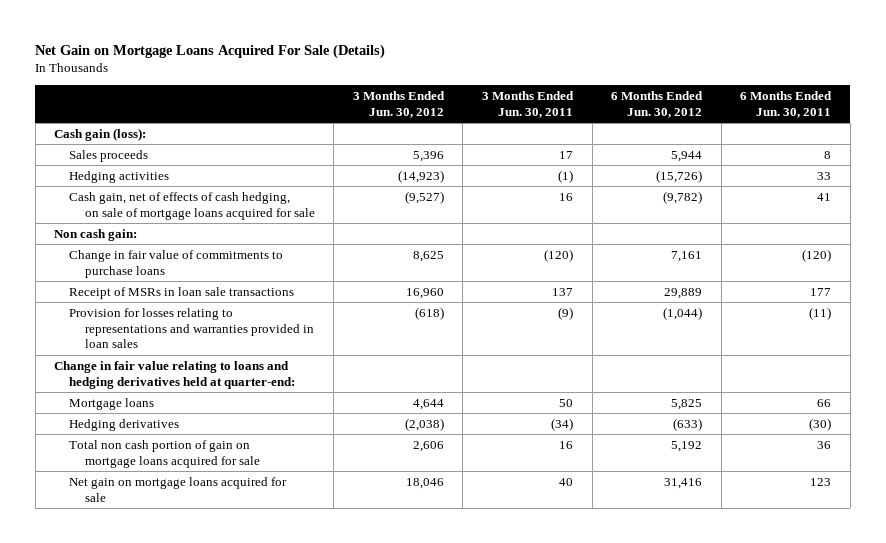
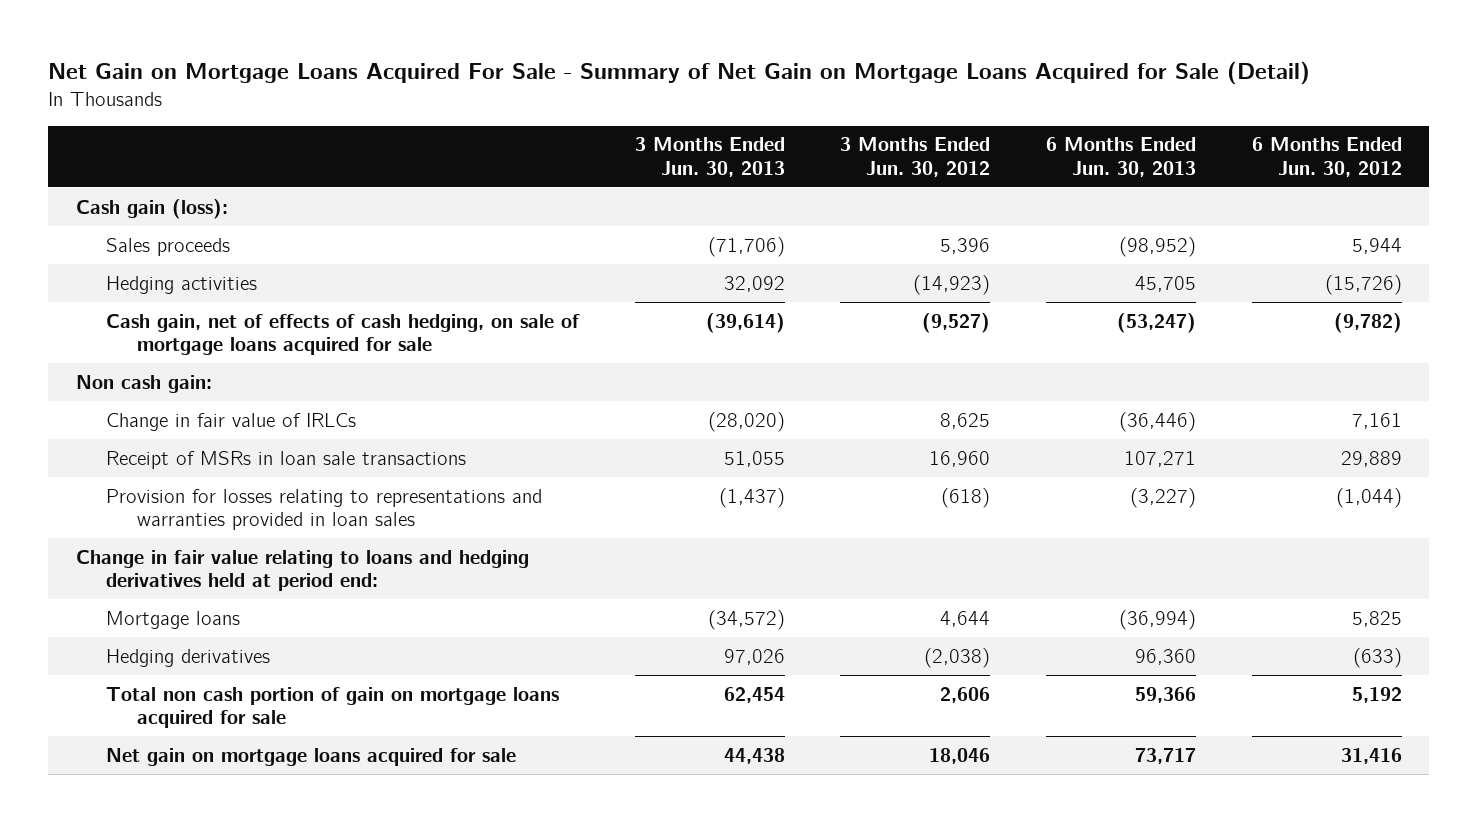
[35,43,386,59] Net Gain on Mortgage Loans Acquired For Sale (Details) -> [47,60,1310,85] Net Gain on Mortgage Loans Acquired For Sale - Summary of Net Gain on Mortgage Loans Acquired for Sale (Detail)
[481,90,574,118] 3 Months Ended Jun. 30, 2011 -> none
[740,90,833,118] 6 Months Ended Jun. 30, 2011 -> none
none -> [634,137,785,177] 3 Months Ended Jun. 30, 2013
none -> [1045,137,1196,177] 6 Months Ended Jun. 30, 2013
[69,249,284,278] Change in fair value of commitments to purchase loans -> [106,412,357,431] Change in fair value of IRLCs
[54,360,296,389] Change in fair value relating to loans and hedging derivatives held at quarter-end: -> [75,549,529,592] Change in fair value relating to loans and hedging derivatives held at period end:

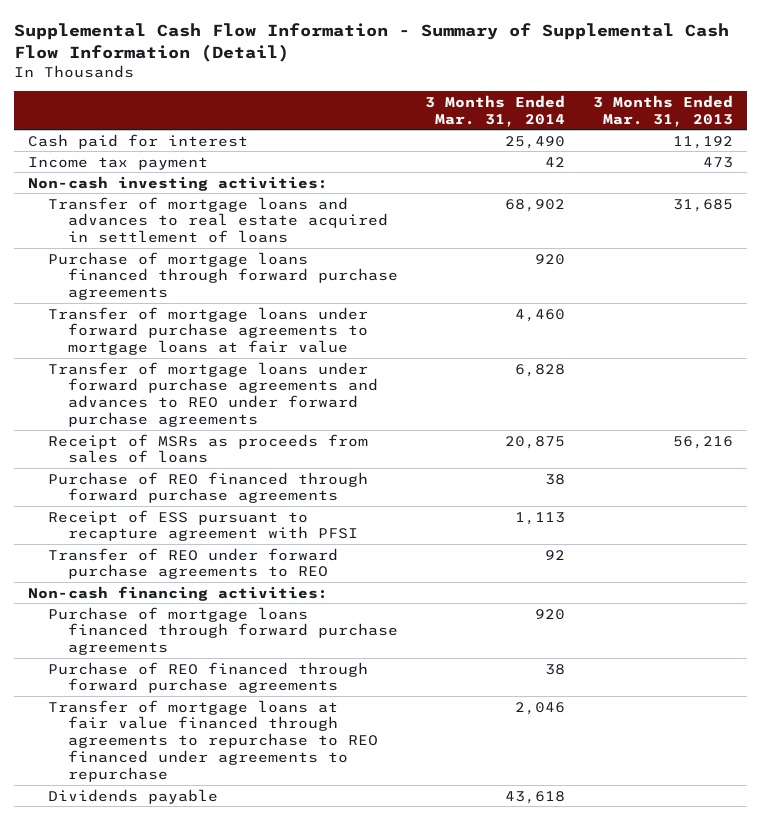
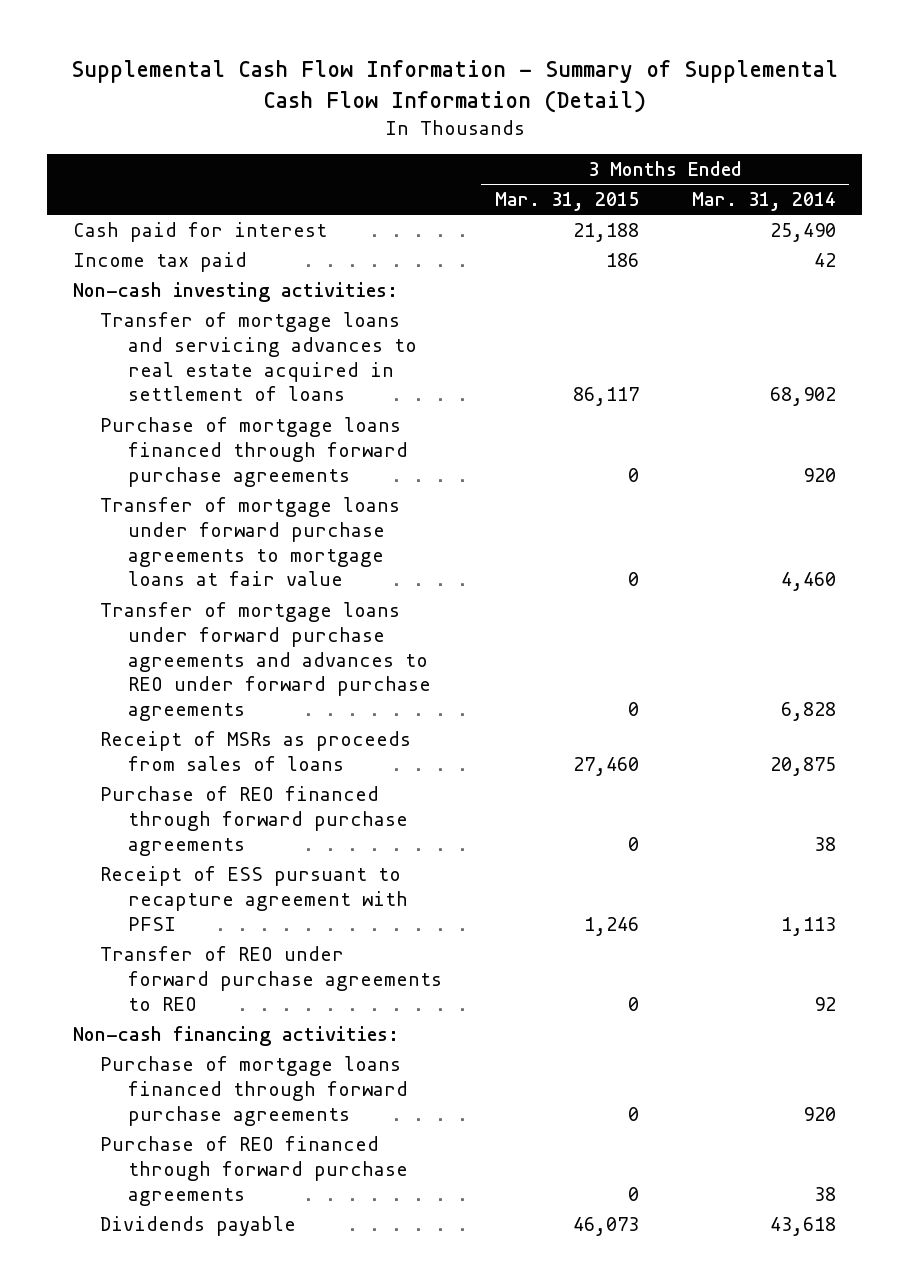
[592,94,733,127] 3 Months Ended Mar. 31, 2013 -> none
none -> [494,192,639,212] Mar. 31, 2015
[28,156,209,170] Income tax payment -> [73,251,248,272] Income tax paid
[47,196,388,244] Transfer of mortgage loans and advances to real estate acquired in settlement of loans -> [100,311,417,402] Transfer of mortgage loans and servicing advances to real estate acquired in settlement of loans
[47,699,378,782] Transfer of mortgage loans at fair value financed through agreements to repurchase to REO financed under agreements to repurchase -> none

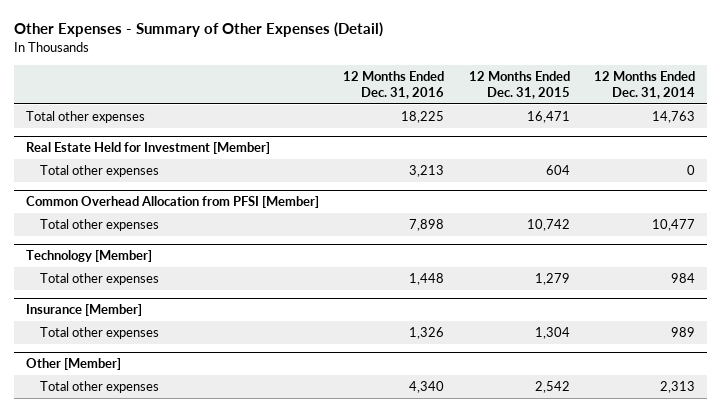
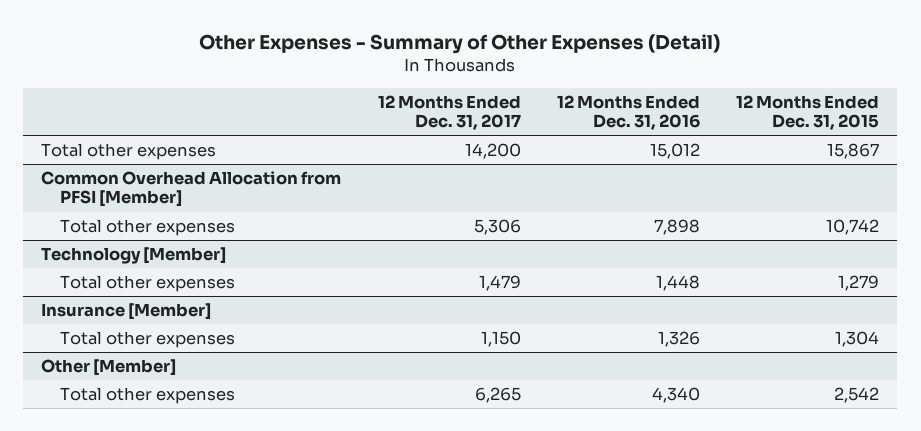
[593,70,695,99] 12 Months Ended Dec. 31, 2014 -> none
none -> [377,95,521,131] 12 Months Ended Dec. 31, 2017
[26,142,271,155] Real Estate Held for Investment [Member] -> none
[39,165,159,178] Total other expenses -> none
[401,111,445,124] 18,225 -> [649,143,700,160] 15,012
[526,111,570,124] 16,471 -> [827,143,880,160] 15,867

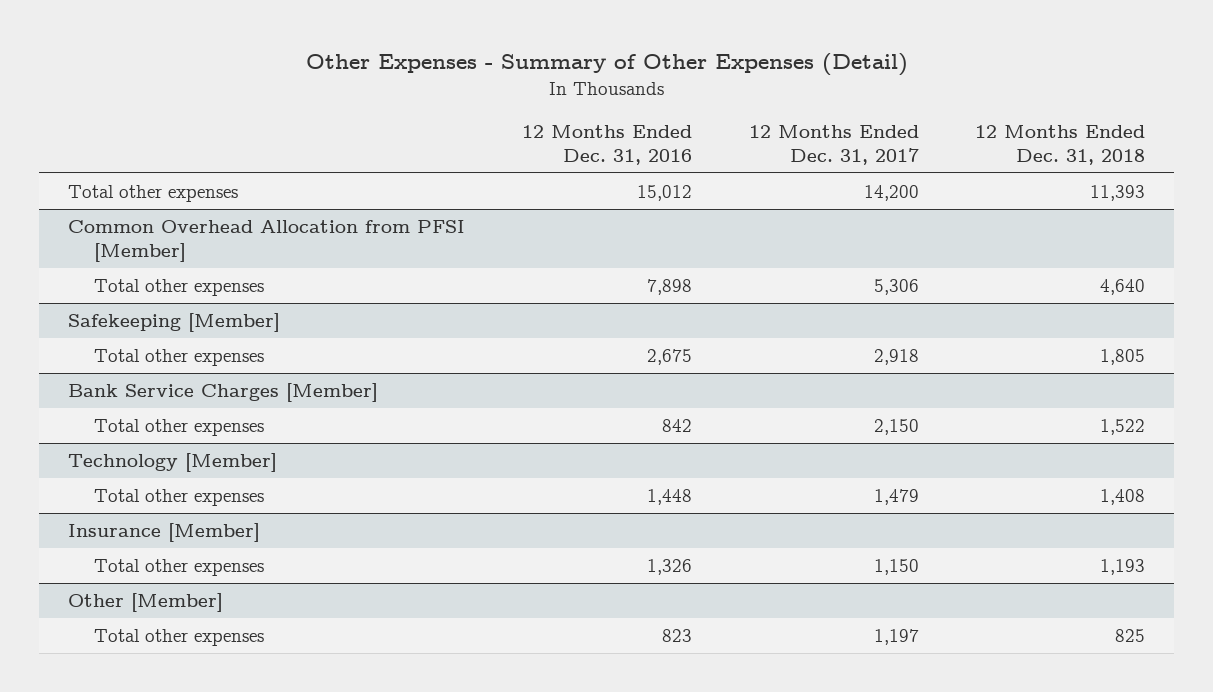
[736,95,880,131] 12 Months Ended Dec. 31, 2015 -> none
none -> [975,124,1146,165] 12 Months Ended Dec. 31, 2018
none -> [67,313,280,333] Safekeeping [Member]
none -> [93,349,264,367] Total other expenses
none -> [67,383,378,403] Bank Service Charges [Member]
none -> [93,419,264,437] Total other expenses
[474,387,521,404] 6,265 -> [873,629,919,646] 1,197
[651,387,700,404] 4,340 -> [661,629,692,643] 823

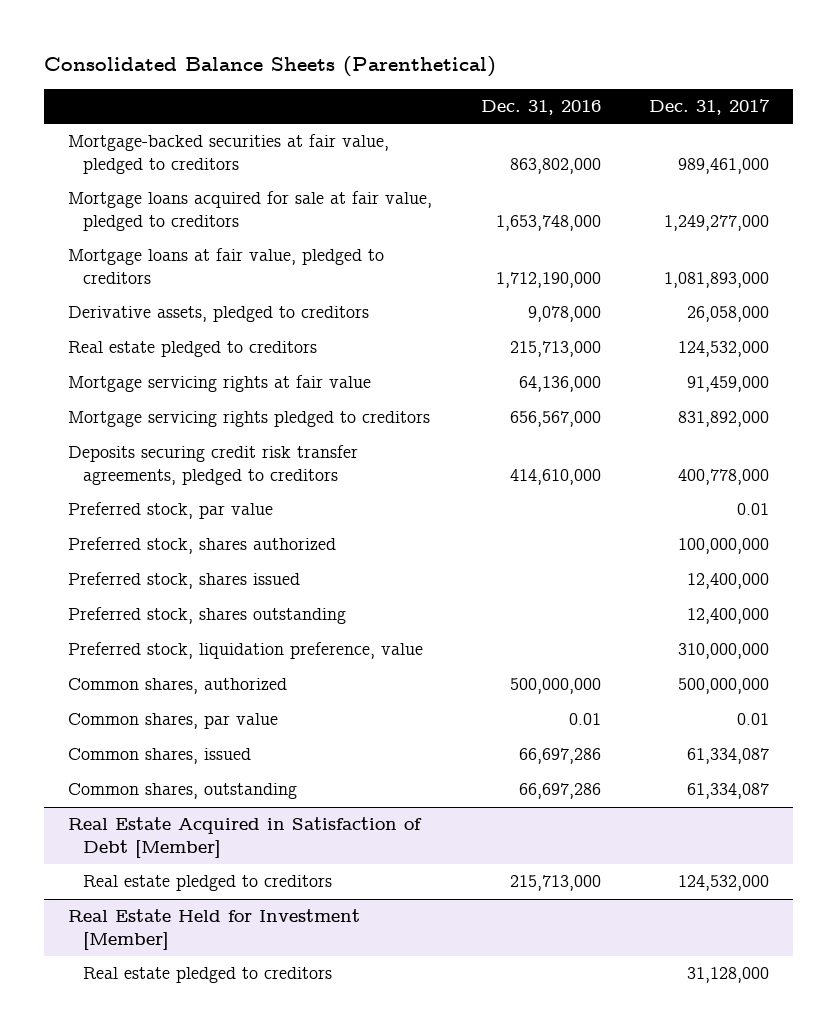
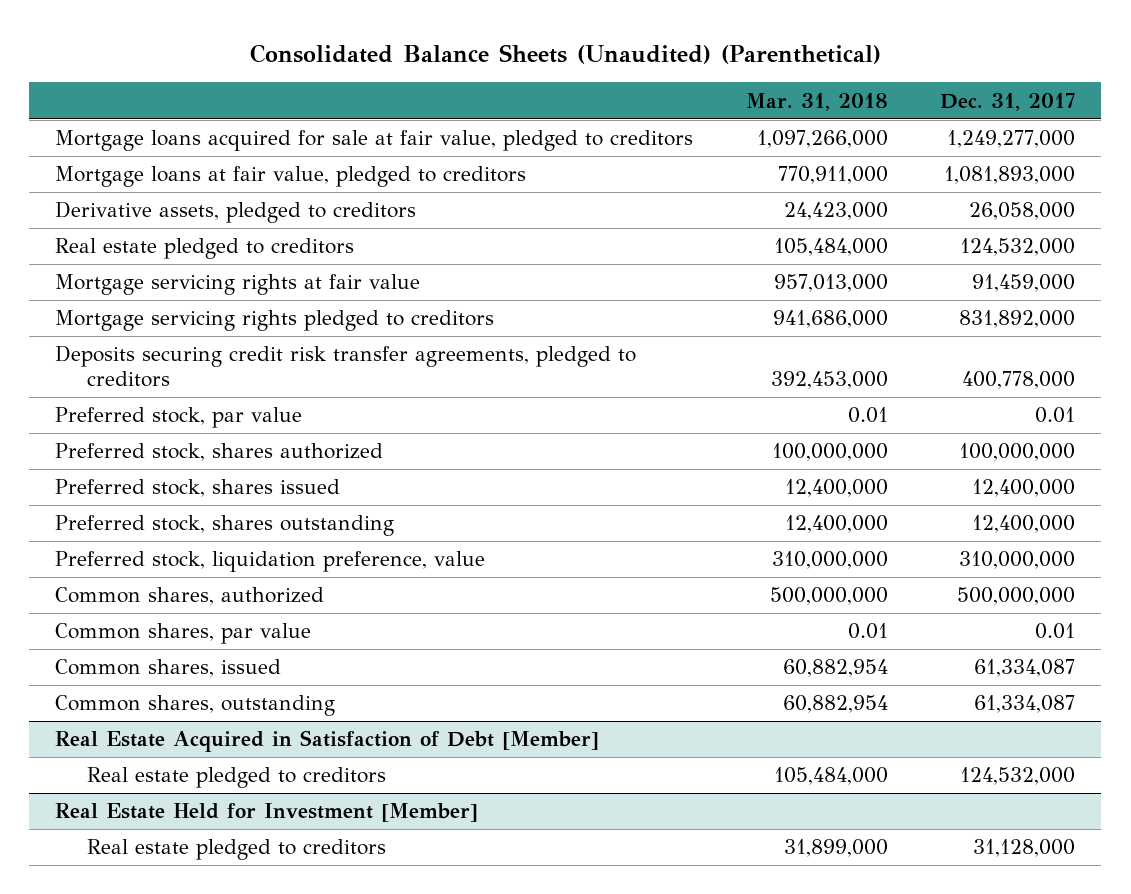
[44,56,497,78] Consolidated Balance Sheets (Parenthetical) -> [250,43,882,64] Consolidated Balance Sheets (Unaudited) (Parenthetical)
[480,99,601,115] Dec. 31, 2016 -> none
none -> [745,92,888,111] Mar. 31, 2018
[68,134,390,174] Mortgage-backed securities at fair value, pledged to creditors -> none

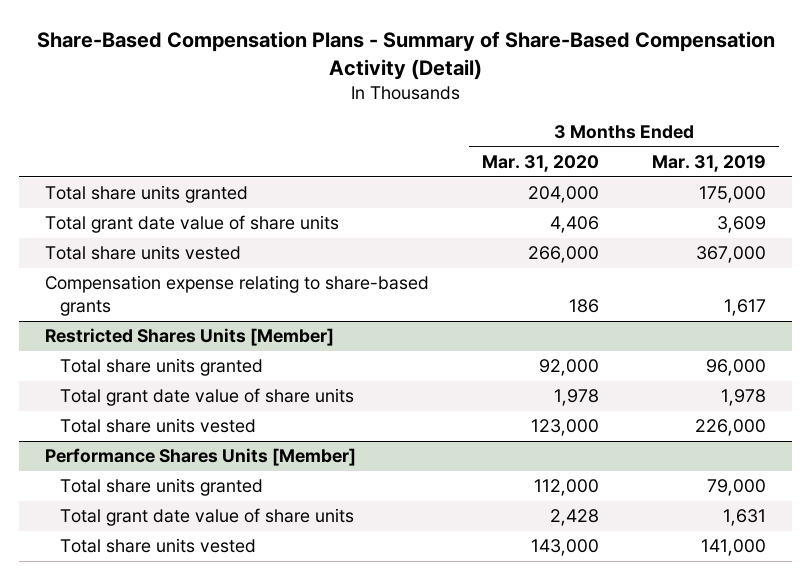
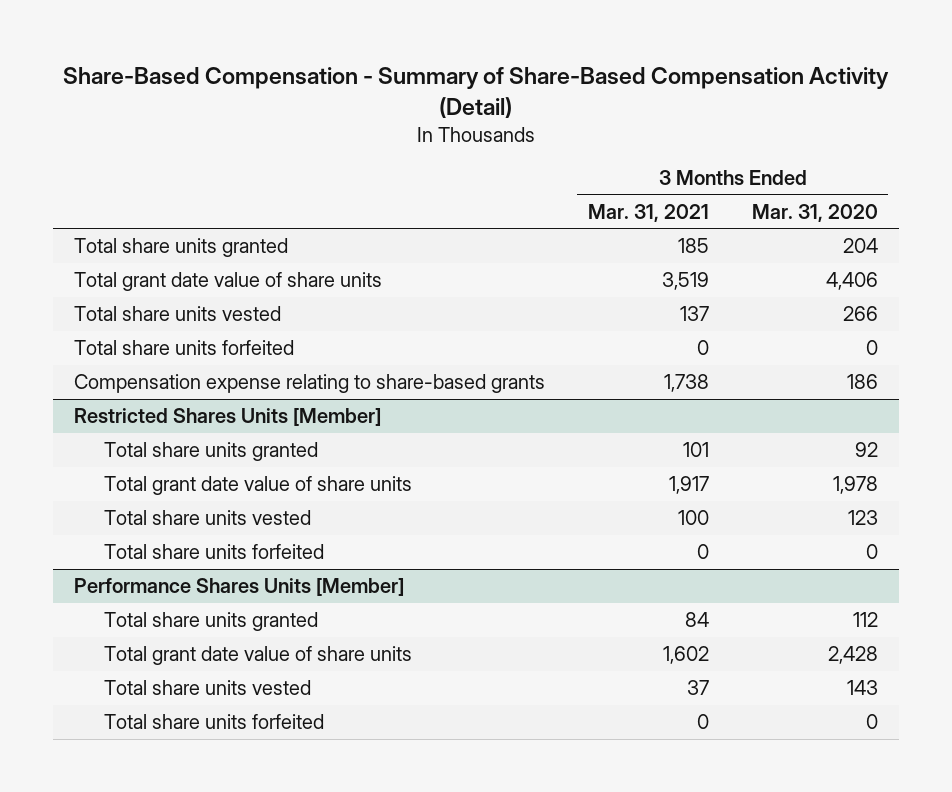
[36,30,775,80] Share-Based Compensation Plans - Summary of Share-Based Compensation Activity (Detail) -> [63,66,890,118] Share-Based Compensation - Summary of Share-Based Compensation Activity (Detail)
[651,155,766,173] Mar. 31, 2019 -> none
none -> [588,203,710,222] Mar. 31, 2021
[528,186,600,204] 204,000 -> [842,238,878,254] 204
[528,246,600,264] 266,000 -> [842,306,878,322] 266
none -> [74,340,295,356] Total share units forfeited
[539,359,600,377] 92,000 -> [854,442,878,458] 92
[531,419,600,437] 123,000 -> [847,510,878,526] 123
none -> [104,544,325,560] Total share units forfeited
[534,479,600,497] 112,000 -> [852,612,878,628] 112
[531,539,600,557] 143,000 -> [846,680,878,696] 143
none -> [104,714,325,730] Total share units forfeited

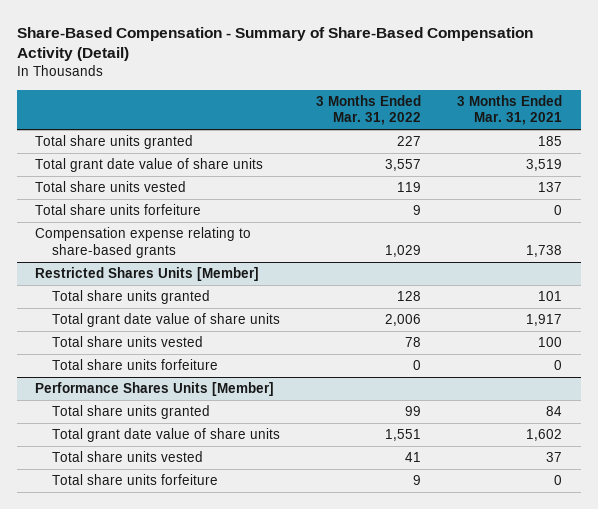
[751,203,878,222] Mar. 31, 2020 -> none
none -> [315,94,421,126] 3 Months Ended Mar. 31, 2022
[74,340,295,356] Total share units forfeited -> [35,204,202,216] Total share units forfeiture
[104,544,325,560] Total share units forfeited -> [51,359,218,371] Total share units forfeiture
[104,714,325,730] Total share units forfeited -> [51,474,218,486] Total share units forfeiture

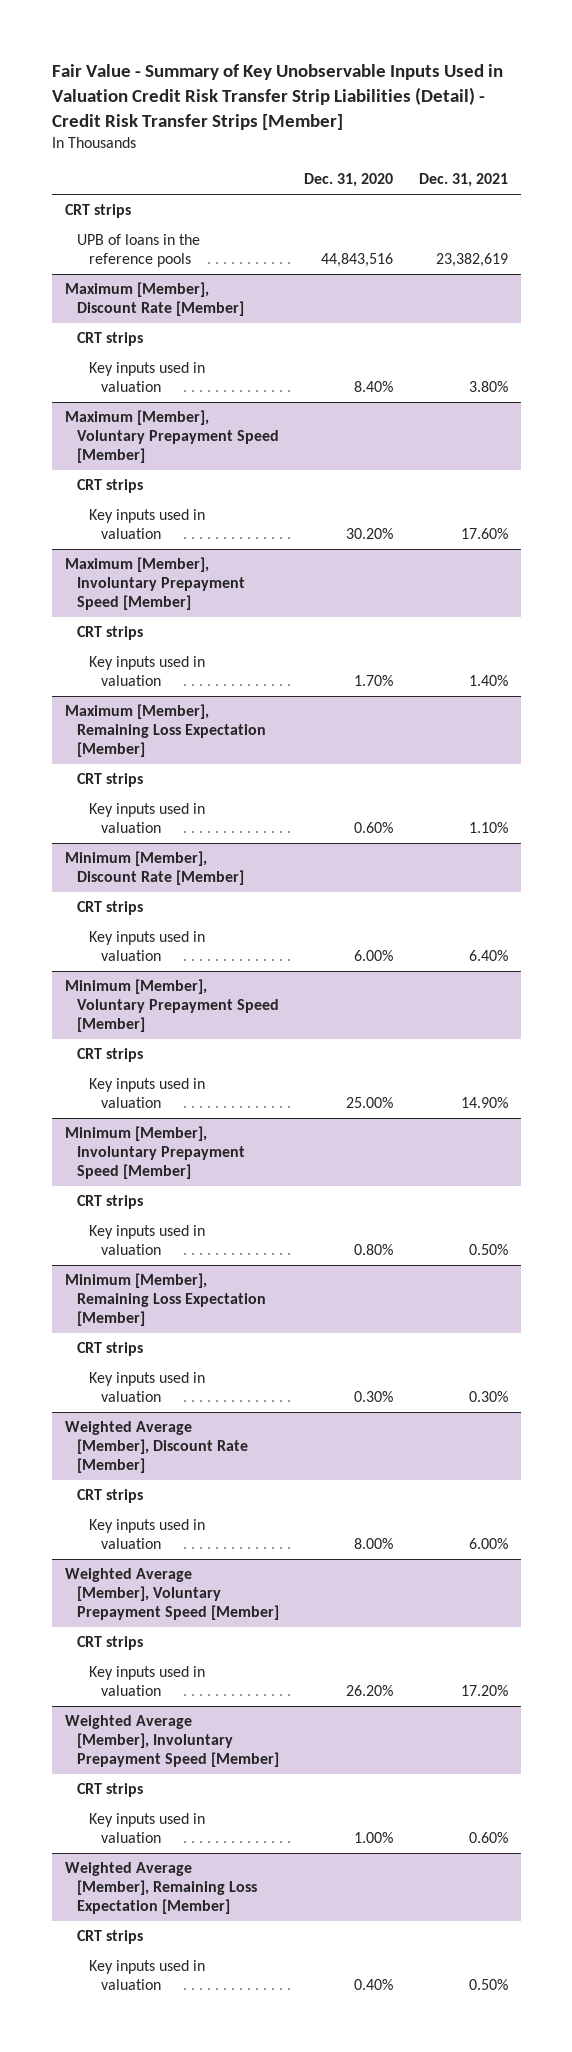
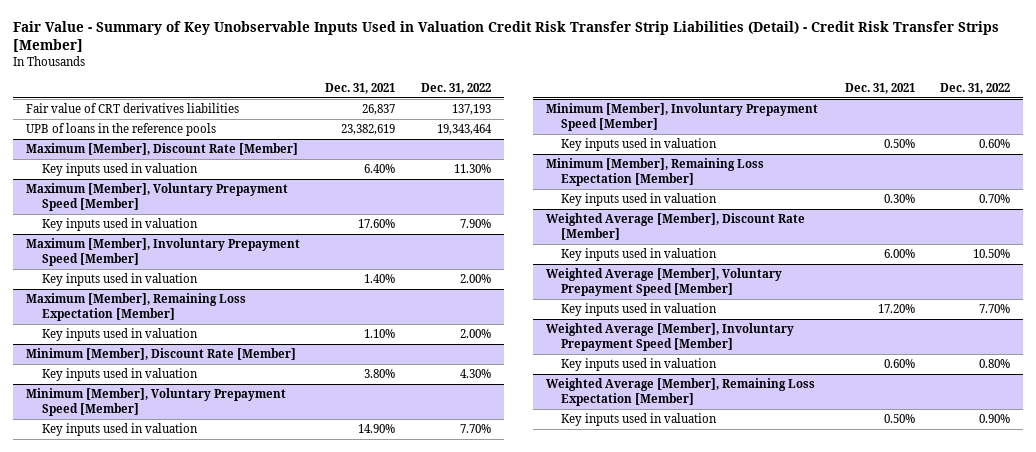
[304,173,394,188] Dec. 31, 2020 -> none
none -> [420,82,491,94] Dec. 31, 2022
[64,204,131,219] CRT strips -> none
none -> [26,103,240,114] Fair value of CRT derivatives liabilities
[76,332,143,347] CRT strips -> none
[468,381,508,393] 3.80% -> [364,164,396,174] 6.40%
[76,479,143,494] CRT strips -> none
[76,626,143,641] CRT strips -> none
[76,773,143,788] CRT strips -> none
[76,901,143,916] CRT strips -> none
[468,950,508,962] 6.40% -> [364,369,396,379] 3.80%
[76,1048,143,1063] CRT strips -> none
[76,1195,143,1210] CRT strips -> none
[76,1342,143,1357] CRT strips -> none
[76,1489,143,1504] CRT strips -> none
[76,1636,143,1651] CRT strips -> none
[76,1783,143,1798] CRT strips -> none
[76,1930,143,1945] CRT strips -> none

